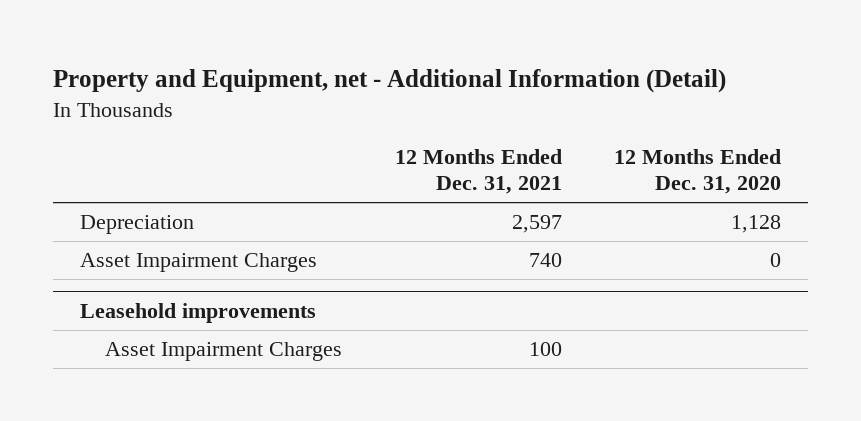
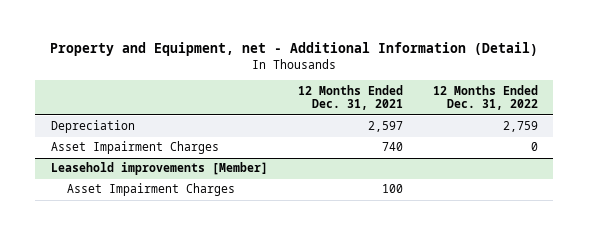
[614,149,782,195] 12 Months Ended Dec. 31, 2020 -> none
none -> [433,84,539,111] 12 Months Ended Dec. 31, 2022
[79,303,316,324] Leasehold improvements -> [50,162,268,176] Leasehold improvements [Member]

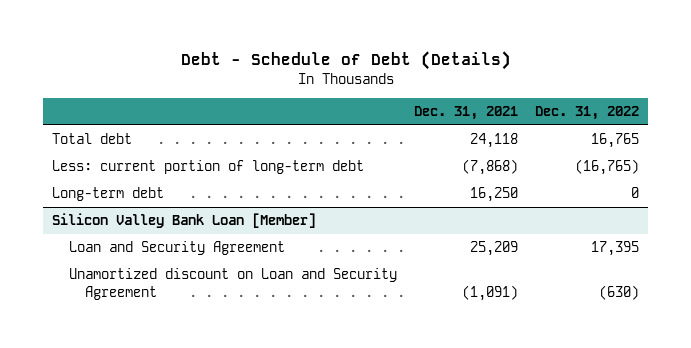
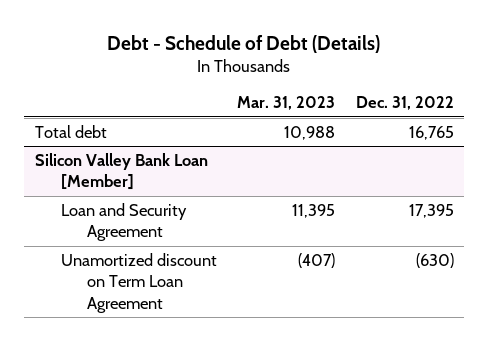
[413,106,518,121] Dec. 31, 2021 -> none
none -> [237,96,336,111] Mar. 31, 2023
[51,160,364,175] Less: current portion of long-term debt -> none
[51,187,164,202] Long-term debt -> none
[68,268,397,300] Unamortized discount on Loan and Security Agreement -> [60,252,217,313] Unamortized discount on Term Loan Agreement

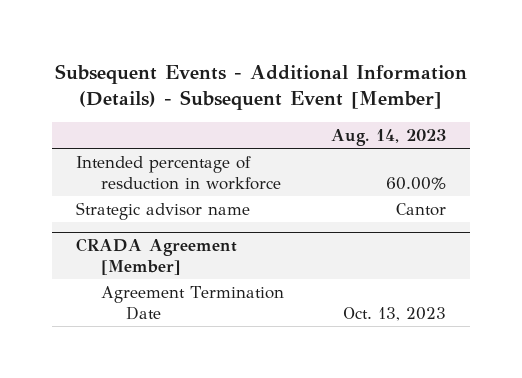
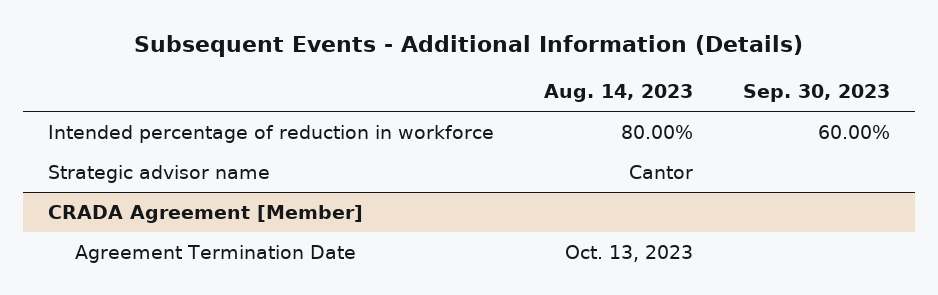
[55,63,468,110] Subsequent Events - Additional Information (Details) - Subsequent Event [Member] -> [133,35,803,58] Subsequent Events - Additional Information (Details)
none -> [742,84,890,103] Sep. 30, 2023
[76,155,282,190] Intended percentage of resduction in workforce -> [47,124,494,143] Intended percentage of reduction in workforce
[386,176,447,190] 60.00% -> [620,124,693,139] 80.00%

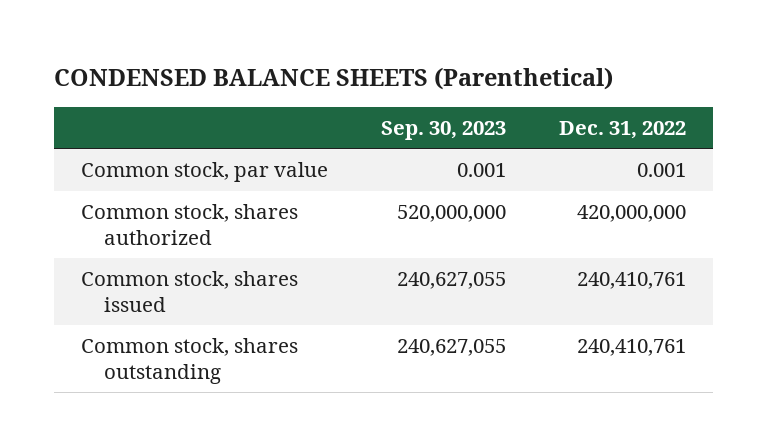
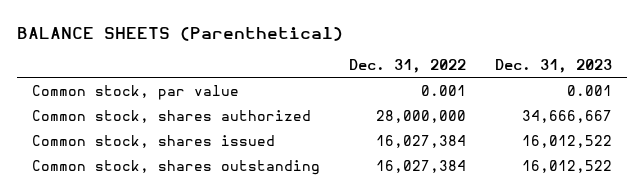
[53,67,613,91] CONDENSED BALANCE SHEETS (Parenthetical) -> [16,26,343,41] BALANCE SHEETS (Parenthetical)
[380,120,506,140] Sep. 30, 2023 -> none
none -> [495,59,613,74] Dec. 31, 2023
[577,205,687,223] 420,000,000 -> [375,109,466,123] 28,000,000
[577,272,687,290] 240,410,761 -> [375,134,466,148] 16,027,384
[577,339,687,357] 240,410,761 -> [375,159,466,173] 16,027,384

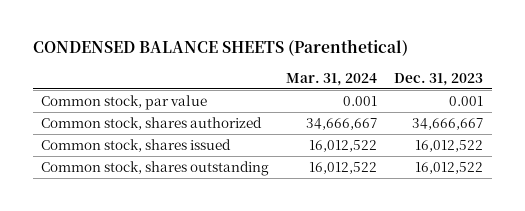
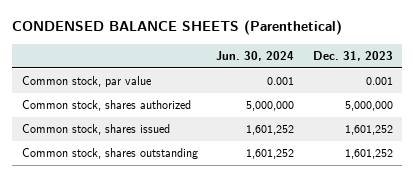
[286,72,378,86] Mar. 31, 2024 -> none
none -> [216,50,295,61] Jun. 30, 2024
[412,117,484,130] 34,666,667 -> [344,101,393,112] 5,000,000
[415,139,484,152] 16,012,522 -> [344,125,393,136] 1,601,252
[415,161,484,174] 16,012,522 -> [344,149,393,160] 1,601,252

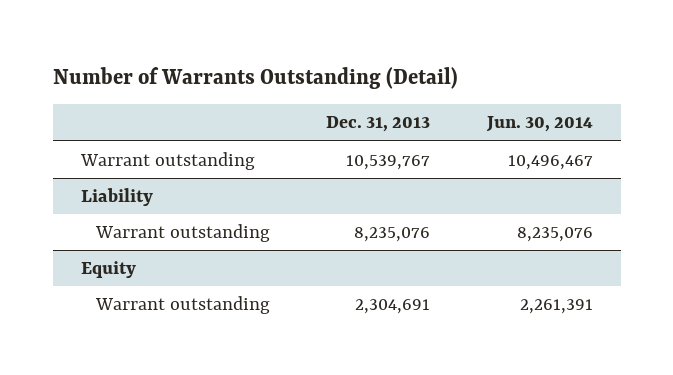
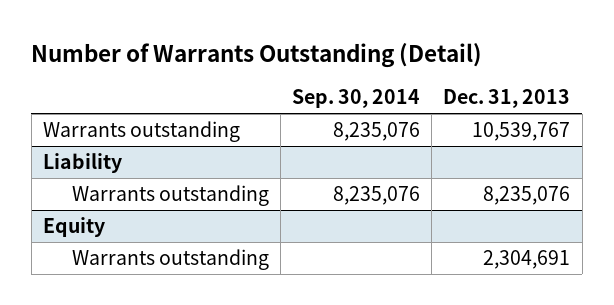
[485,116,593,133] Jun. 30, 2014 -> none
none -> [292,89,421,109] Sep. 30, 2014
[79,151,255,170] Warrant outstanding -> [43,121,241,143] Warrants outstanding
[94,223,270,242] Warrant outstanding -> [71,185,269,207] Warrants outstanding
[94,295,270,314] Warrant outstanding -> [71,249,269,271] Warrants outstanding

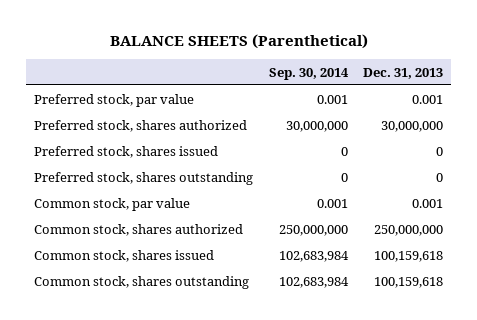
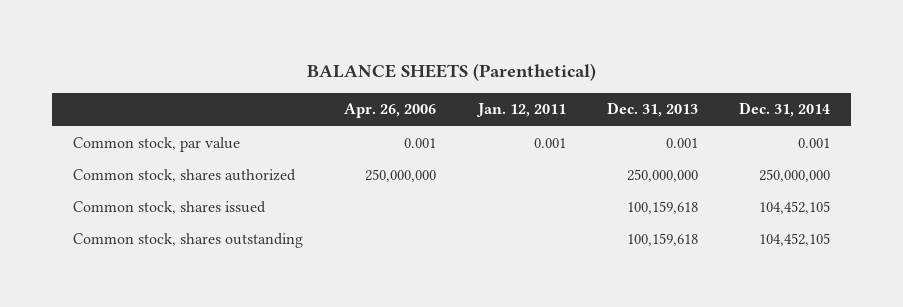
[268,67,349,80] Sep. 30, 2014 -> none
none -> [344,103,437,119] Apr. 26, 2006
none -> [475,103,566,118] Jan. 12, 2011
none -> [739,102,831,118] Dec. 31, 2014
[34,93,195,107] Preferred stock, par value -> none
[34,119,248,132] Preferred stock, shares authorized -> none
[34,145,219,158] Preferred stock, shares issued -> none
[34,171,254,185] Preferred stock, shares outstanding -> none

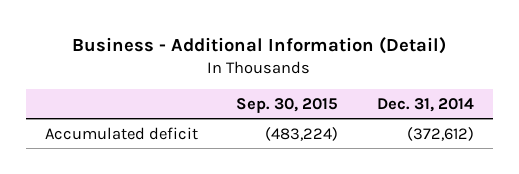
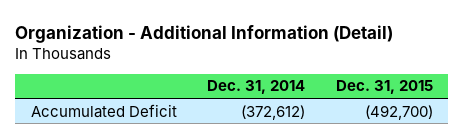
[72,36,447,54] Business - Additional Information (Detail) -> [15,24,394,43] Organization - Additional Information (Detail)
[236,97,339,113] Sep. 30, 2015 -> none
none -> [335,80,433,95] Dec. 31, 2015
[44,126,198,140] Accumulated deficit -> [30,103,177,118] Accumulated Deficit

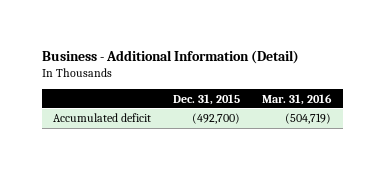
[15,24,394,43] Organization - Additional Information (Detail) -> [42,49,300,64] Business - Additional Information (Detail)
[207,80,306,95] Dec. 31, 2014 -> none
none -> [262,93,333,105] Mar. 31, 2016
[30,103,177,118] Accumulated Deficit -> [53,113,152,123] Accumulated deficit

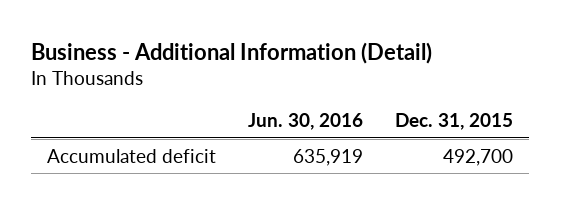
[262,93,333,105] Mar. 31, 2016 -> none
none -> [248,113,364,131] Jun. 30, 2016
[192,113,241,125] (492,700) -> [443,148,514,166] 492,700

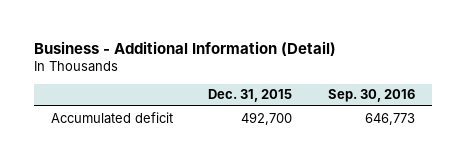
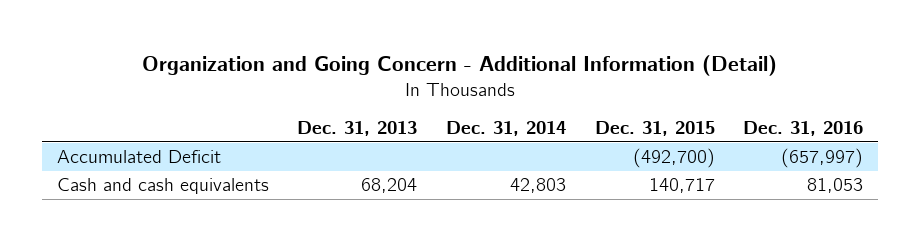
[33,40,336,56] Business - Additional Information (Detail) -> [142,54,778,76] Organization and Going Concern - Additional Information (Detail)
[327,89,415,103] Sep. 30, 2016 -> none
none -> [297,121,418,137] Dec. 31, 2013
none -> [446,121,567,137] Dec. 31, 2014
none -> [743,121,864,137] Dec. 31, 2016
[51,111,174,124] Accumulated deficit -> [56,150,221,164] Accumulated Deficit
[241,111,293,125] 492,700 -> [632,148,715,169] (492,700)
none -> [56,178,269,195] Cash and cash equivalents

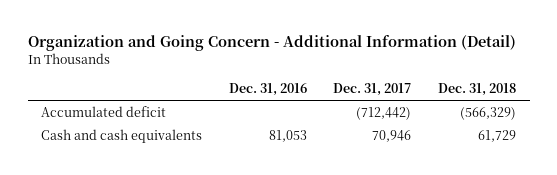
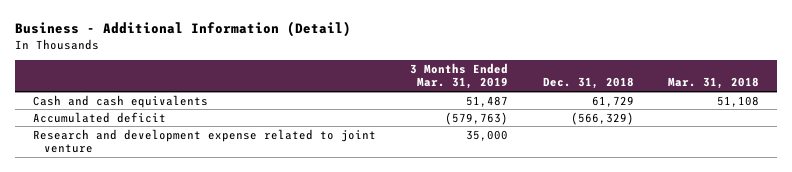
[27,35,516,52] Organization and Going Concern - Additional Information (Detail) -> [15,21,352,38] Business - Additional Information (Detail)
[228,83,307,97] Dec. 31, 2016 -> none
[333,83,412,97] Dec. 31, 2017 -> none
none -> [410,63,509,90] 3 Months Ended Mar. 31, 2019
none -> [668,77,760,90] Mar. 31, 2018
[40,106,166,118] Accumulated deficit -> [32,111,166,123] Accumulated deficit
none -> [32,128,376,154] Research and development expense related to joint venture

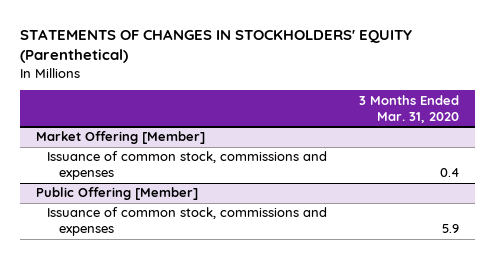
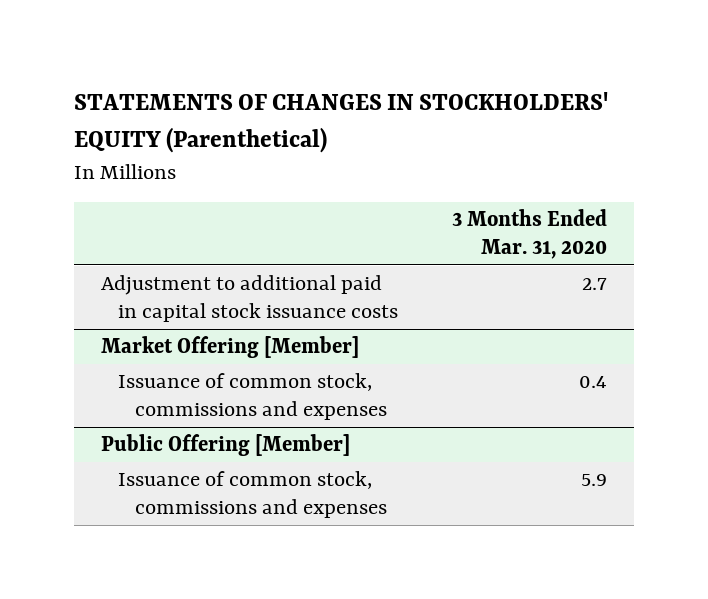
none -> [101,275,399,322] Adjustment to additional paid in capital stock issuance costs

